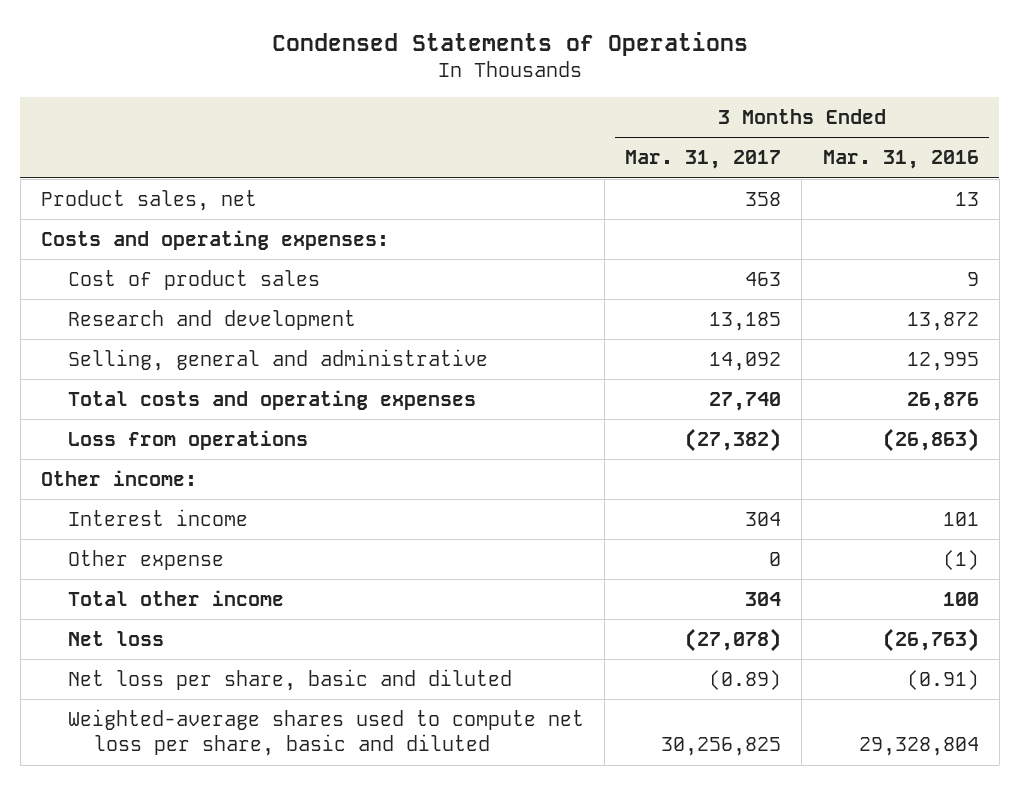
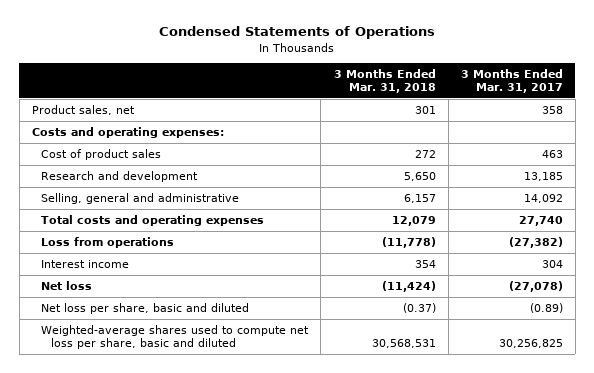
[822,150,979,170] Mar. 31, 2016 -> none
none -> [333,68,436,93] 3 Months Ended Mar. 31, 2018
[41,470,198,487] Other income: -> none
[67,550,224,571] Other expense -> none
[67,590,284,607] Total other income -> none

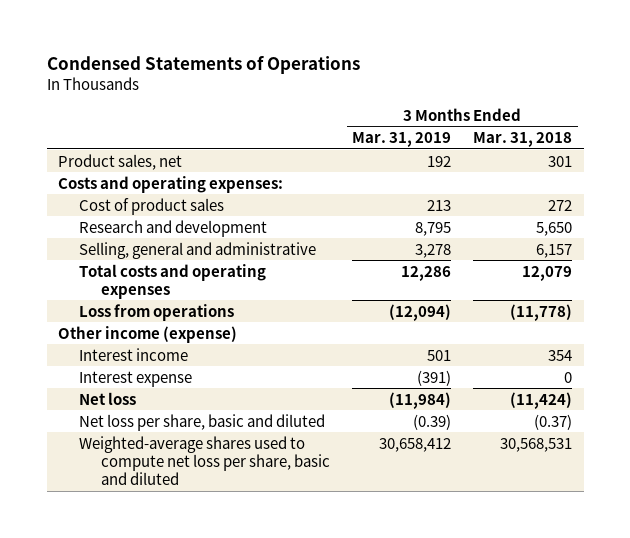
[460,68,563,93] 3 Months Ended Mar. 31, 2017 -> none
none -> [352,132,452,148] Mar. 31, 2019
none -> [57,325,237,343] Other income (expense)
none -> [79,370,193,387] Interest expense

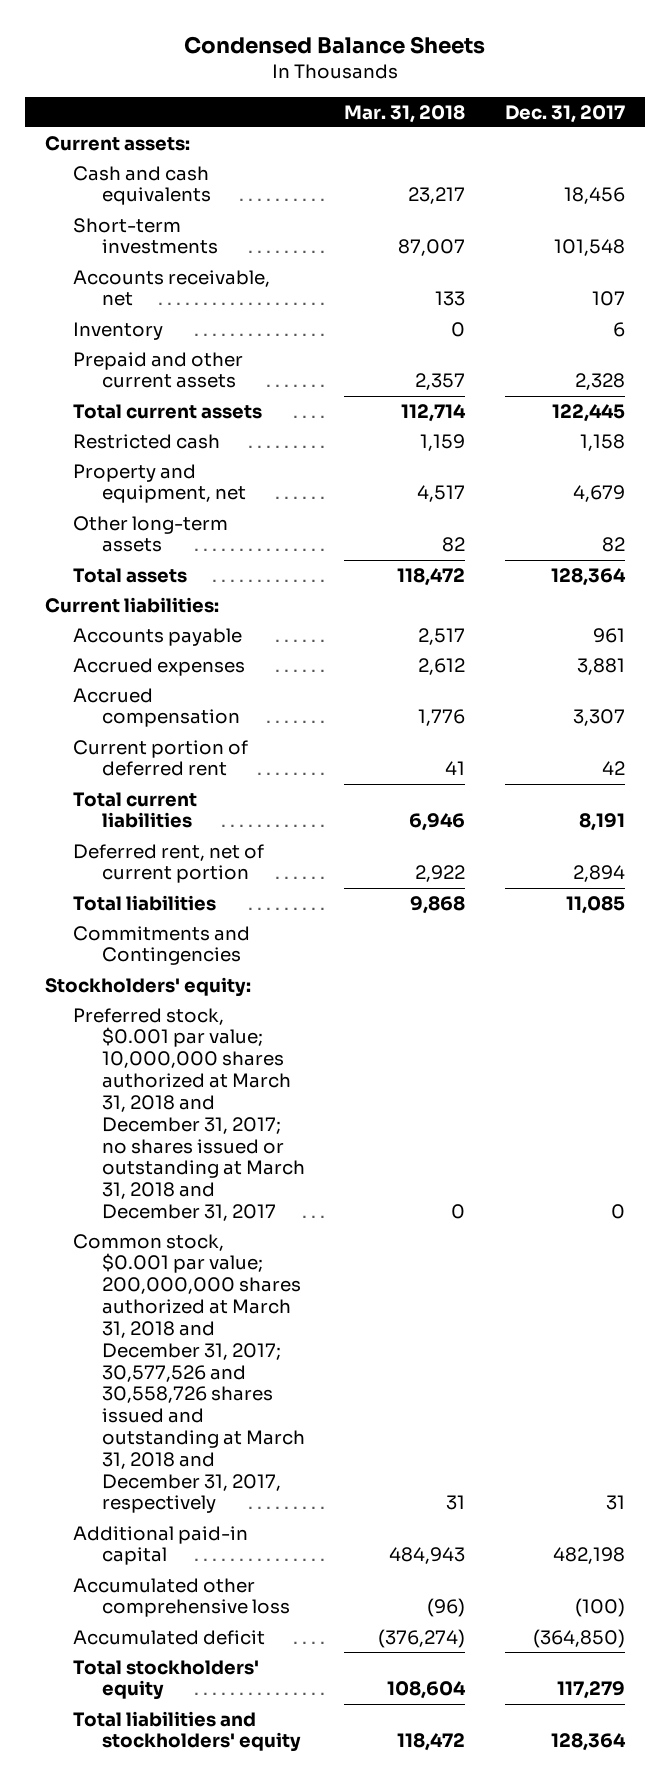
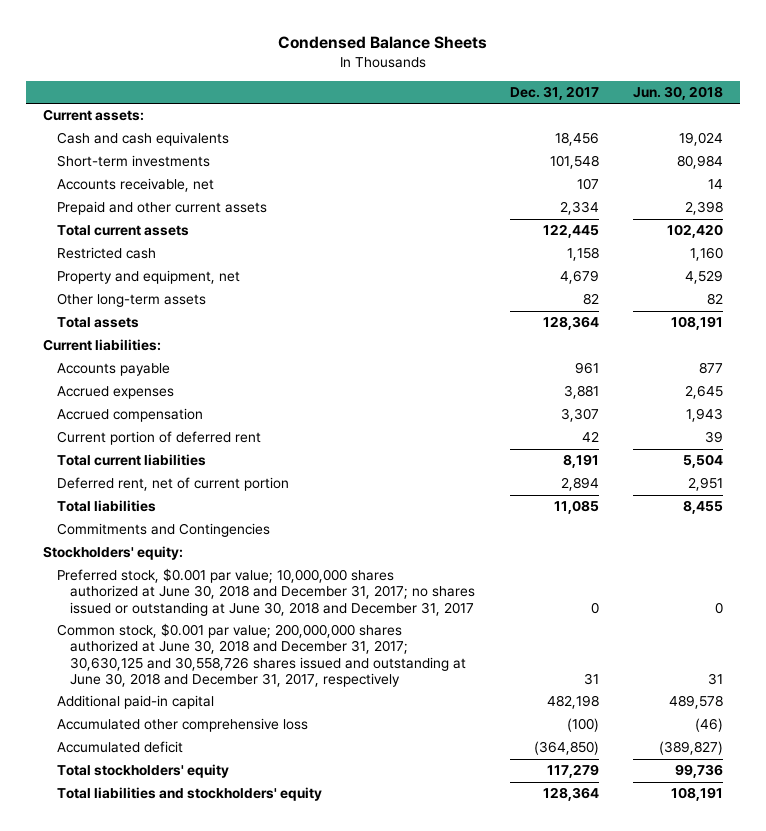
[344,104,466,123] Mar. 31, 2018 -> none
none -> [632,85,723,100] Jun. 30, 2018
[73,321,164,340] Inventory -> none
[575,373,626,391] 2,328 -> [559,201,599,216] 2,334
[73,1007,305,1221] Preferred stock, $0.001 par value; 10,000,000 shares authorized at March 31, 2018 and December 31, 2017; no shares issued or outstanding at March 31, 2018 and December 31, 2017 -> [56,568,476,616] Preferred stock, $0.001 par value; 10,000,000 shares authorized at June 30, 2018 and December 31, 2017; no shares issued or outstanding at June 30, 2018 and December 31, 2017
[73,1233,305,1514] Common stock, $0.001 par value; 200,000,000 shares authorized at March 31, 2018 and December 31, 2017; 30,577,526 and 30,558,726 shares issued and outstanding at March 31, 2018 and December 31, 2017, respectively -> [56,623,467,687] Common stock, $0.001 par value; 200,000,000 shares authorized at June 30, 2018 and December 31, 2017; 30,630,125 and 30,558,726 shares issued and outstanding at June 30, 2018 and December 31, 2017, respectively

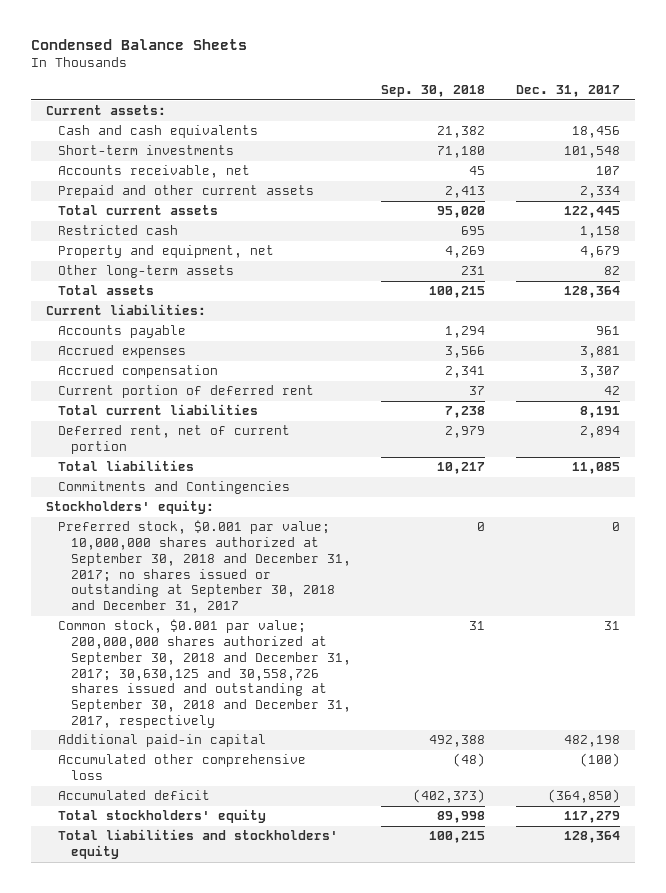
[632,85,723,100] Jun. 30, 2018 -> none
none -> [381,85,486,98] Sep. 30, 2018
[56,568,476,616] Preferred stock, $0.001 par value; 10,000,000 shares authorized at June 30, 2018 and December 31, 2017; no shares issued or outstanding at June 30, 2018 and December 31, 2017 -> [58,520,351,613] Preferred stock, $0.001 par value; 10,000,000 shares authorized at September 30, 2018 and December 31, 2017; no shares issued or outstanding at September 30, 2018 and December 31, 2017
[56,623,467,687] Common stock, $0.001 par value; 200,000,000 shares authorized at June 30, 2018 and December 31, 2017; 30,630,125 and 30,558,726 shares issued and outstanding at June 30, 2018 and December 31, 2017, respectively -> [58,619,351,728] Common stock, $0.001 par value; 200,000,000 shares authorized at September 30, 2018 and December 31, 2017; 30,630,125 and 30,558,726 shares issued and outstanding at September 30, 2018 and December 31, 2017, respectively

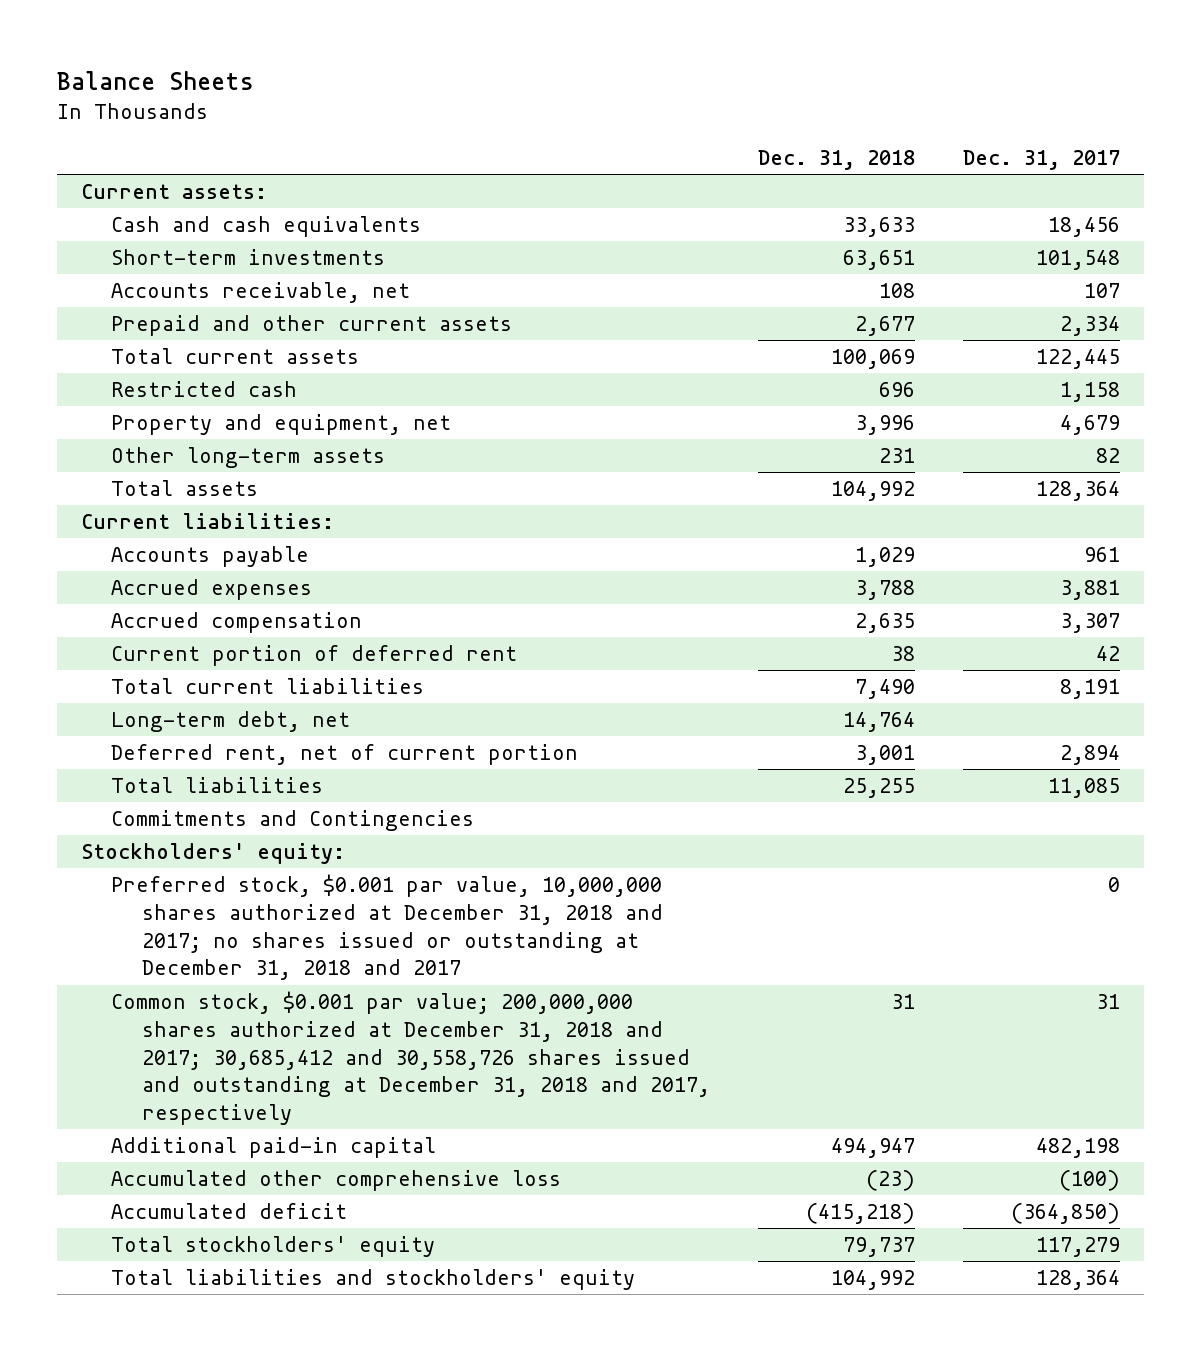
[30,39,247,51] Condensed Balance Sheets -> [56,71,254,91] Balance Sheets
[381,85,486,98] Sep. 30, 2018 -> none
none -> [757,150,915,171] Dec. 31, 2018
none -> [111,711,351,733] Long-term debt, net
[58,520,351,613] Preferred stock, $0.001 par value; 10,000,000 shares authorized at September 30, 2018 and December 31, 2017; no shares issued or outstanding at September 30, 2018 and December 31, 2017 -> [111,874,663,981] Preferred stock, $0.001 par value, 10,000,000 shares authorized at December 31, 2018 and 2017; no shares issued or outstanding at December 31, 2018 and 2017
[58,619,351,728] Common stock, $0.001 par value; 200,000,000 shares authorized at September 30, 2018 and December 31, 2017; 30,630,125 and 30,558,726 shares issued and outstanding at September 30, 2018 and December 31, 2017, respectively -> [111,991,710,1126] Common stock, $0.001 par value; 200,000,000 shares authorized at December 31, 2018 and 2017; 30,685,412 and 30,558,726 shares issued and outstanding at December 31, 2018 and 2017, respectively

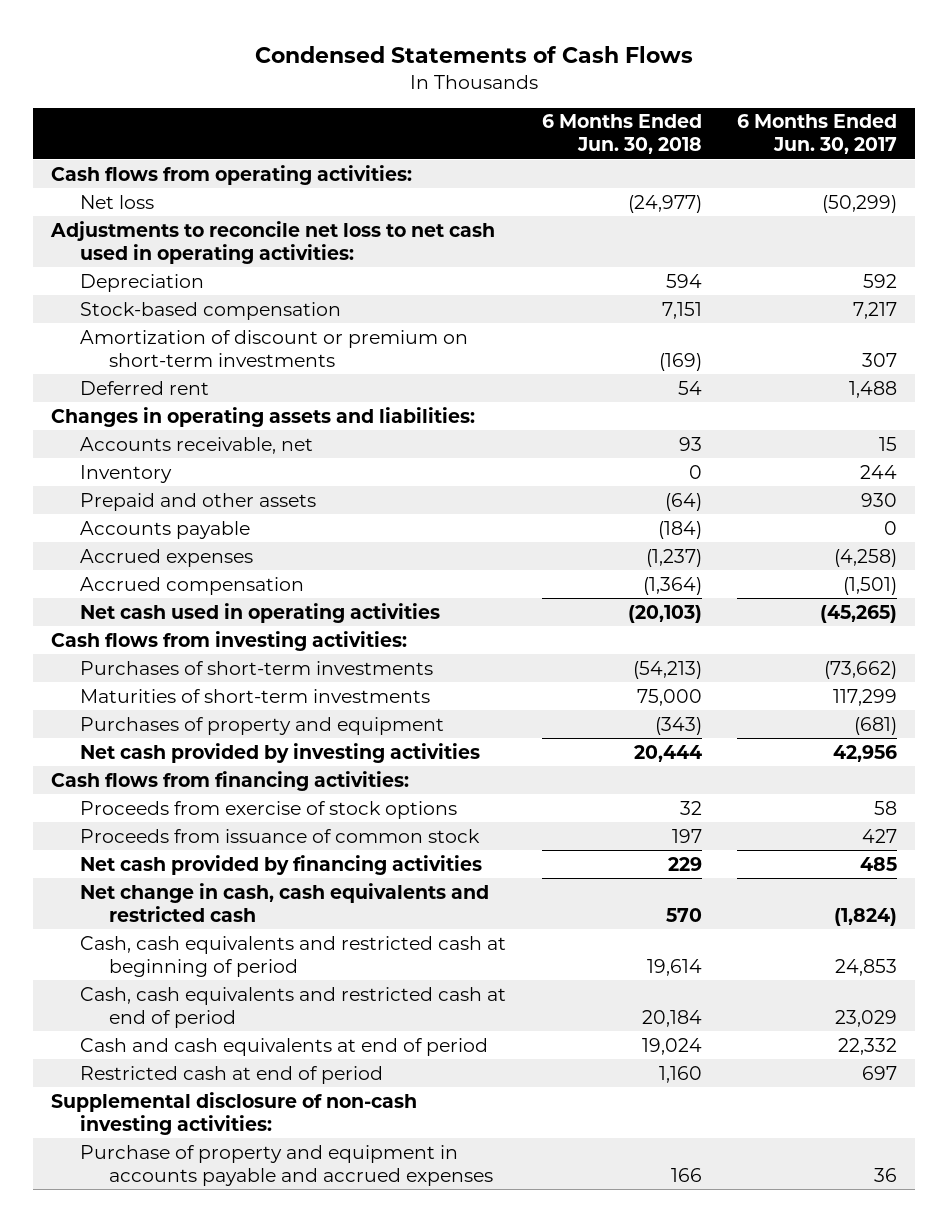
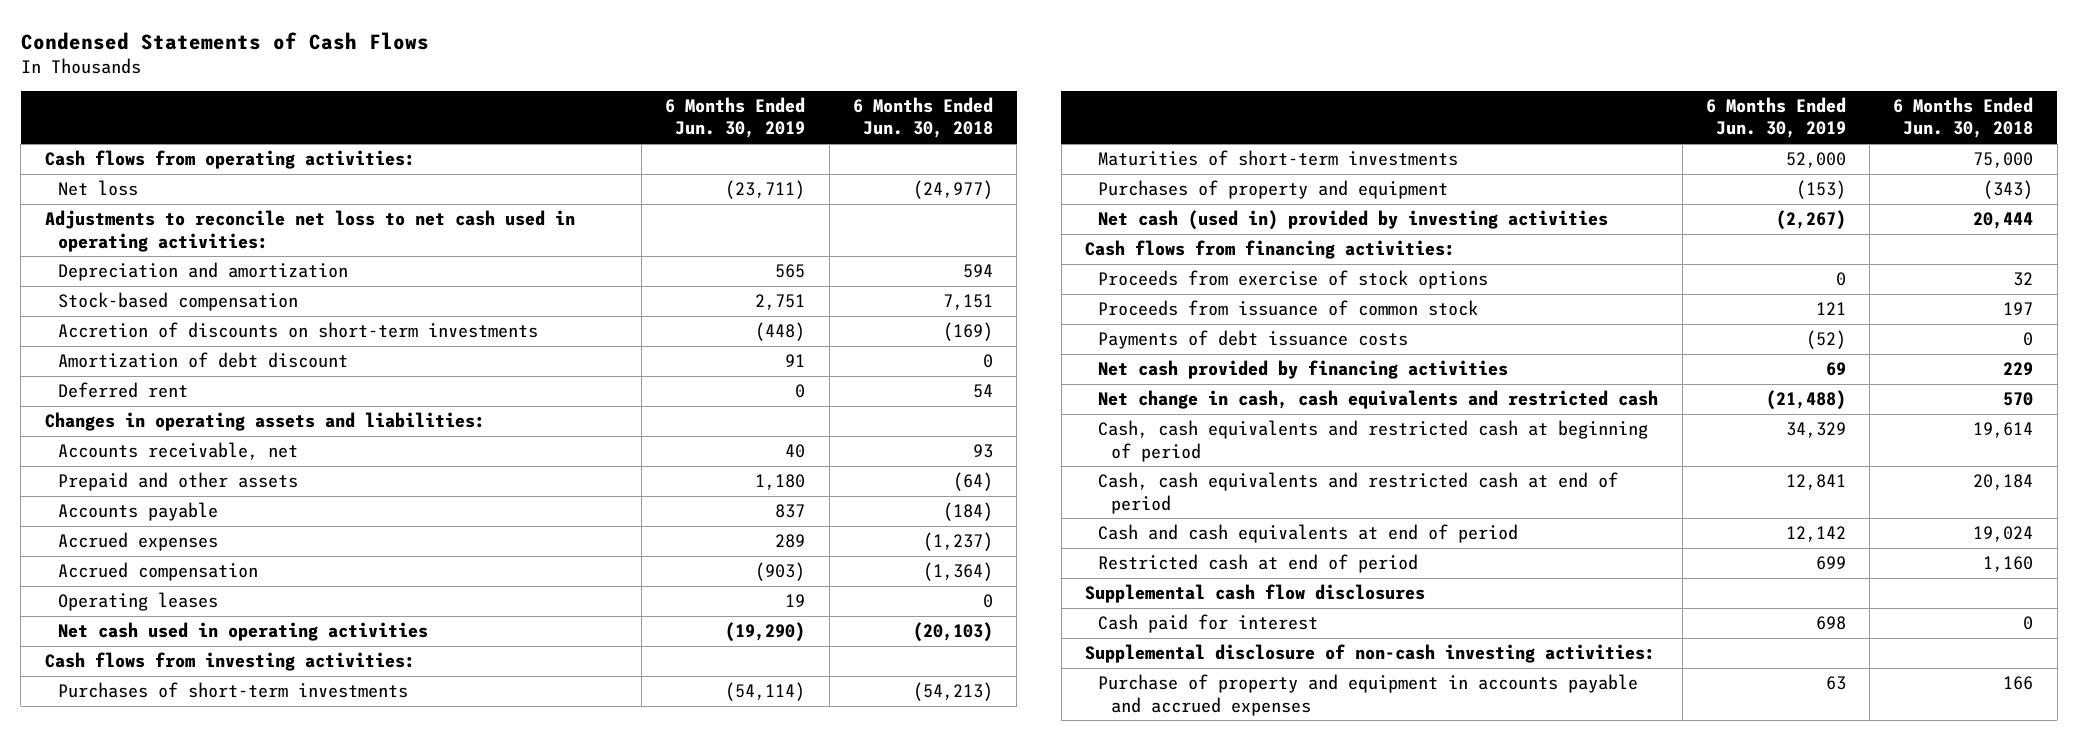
[737,114,898,155] 6 Months Ended Jun. 30, 2017 -> none
none -> [665,97,806,139] 6 Months Ended Jun. 30, 2019
[80,273,205,292] Depreciation -> [57,262,348,282] Depreciation and amortization
none -> [57,322,538,339] Accretion of discounts on short-term investments
[80,329,469,367] Amortization of discount or premium on short-term investments -> [57,352,348,369] Amortization of debt discount
[658,352,702,371] (169) -> [982,354,993,369] 0
[80,464,173,483] Inventory -> none
none -> [57,592,218,612] Operating leases
[80,742,481,763] Net cash provided by investing activities -> [1098,210,1609,231] Net cash (used in) provided by investing activities
none -> [1098,330,1409,350] Payments of debt issuance costs
none -> [1085,584,1426,604] Supplemental cash flow disclosures
none -> [1098,614,1319,634] Cash paid for interest

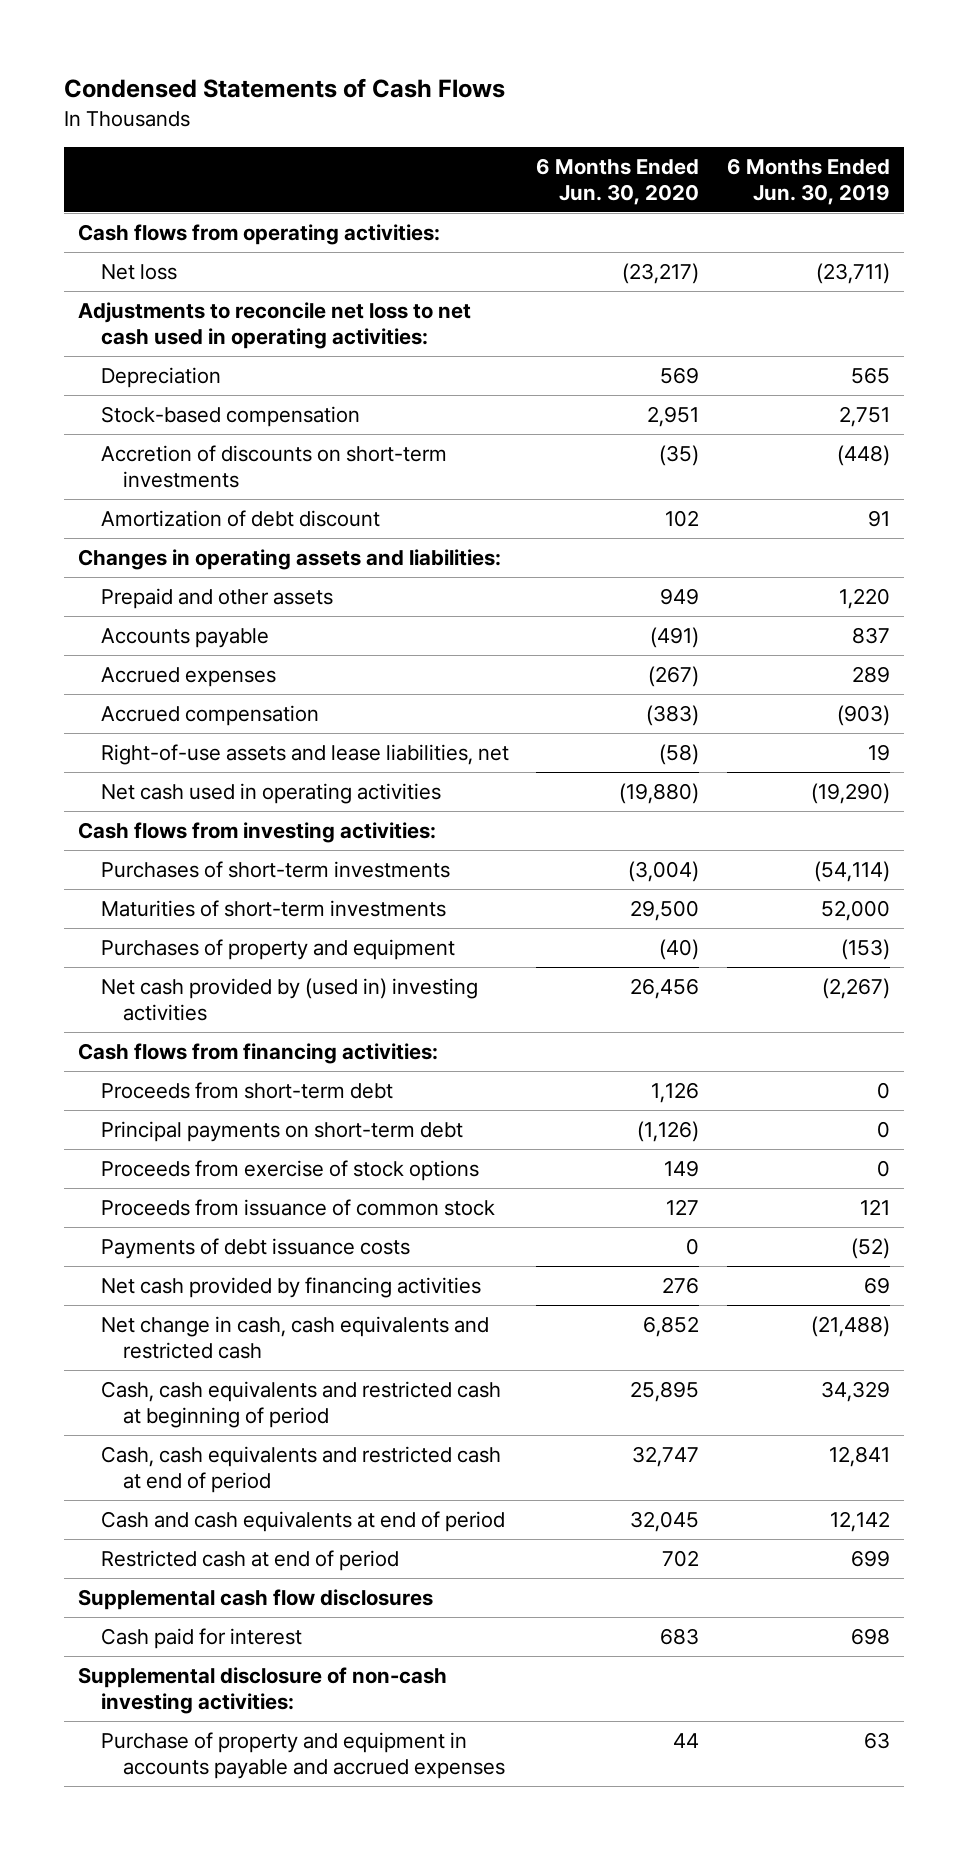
[852,97,993,139] 6 Months Ended Jun. 30, 2018 -> none
none -> [536,157,700,205] 6 Months Ended Jun. 30, 2020
[57,262,348,282] Depreciation and amortization -> [100,367,221,389] Depreciation
[57,382,188,399] Deferred rent -> none
[57,442,298,461] Accounts receivable, net -> none
[755,474,806,491] 1,180 -> [839,588,891,610] 1,220
[57,592,218,612] Operating leases -> none
none -> [100,744,509,766] Right-of-use assets and lease liabilities, net
[1098,210,1609,231] Net cash (used in) provided by investing activities -> [100,978,478,1022] Net cash provided by (used in) investing activities
none -> [100,1082,393,1100] Proceeds from short-term debt
none -> [100,1121,463,1143] Principal payments on short-term debt

